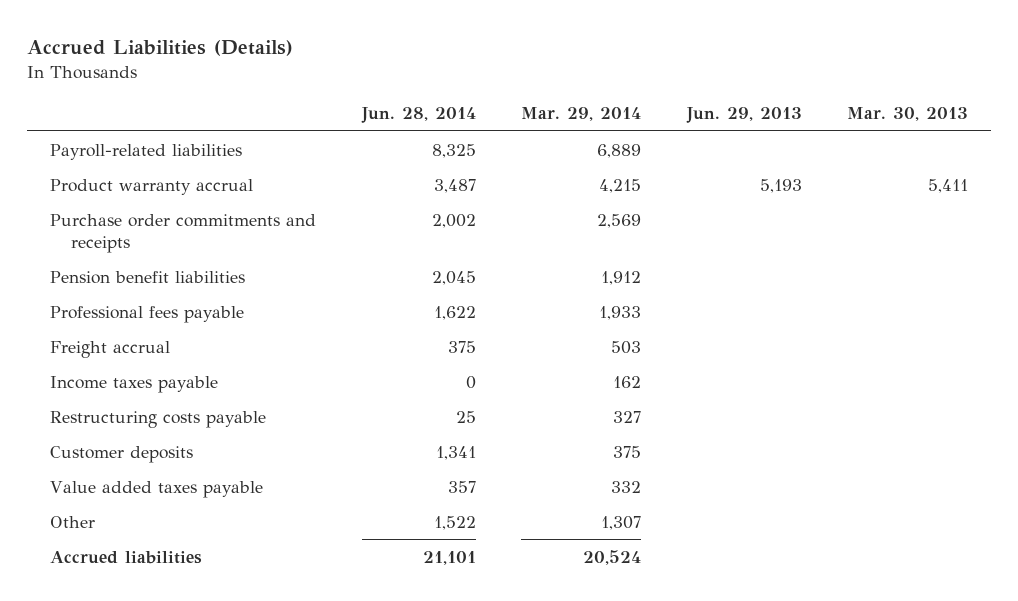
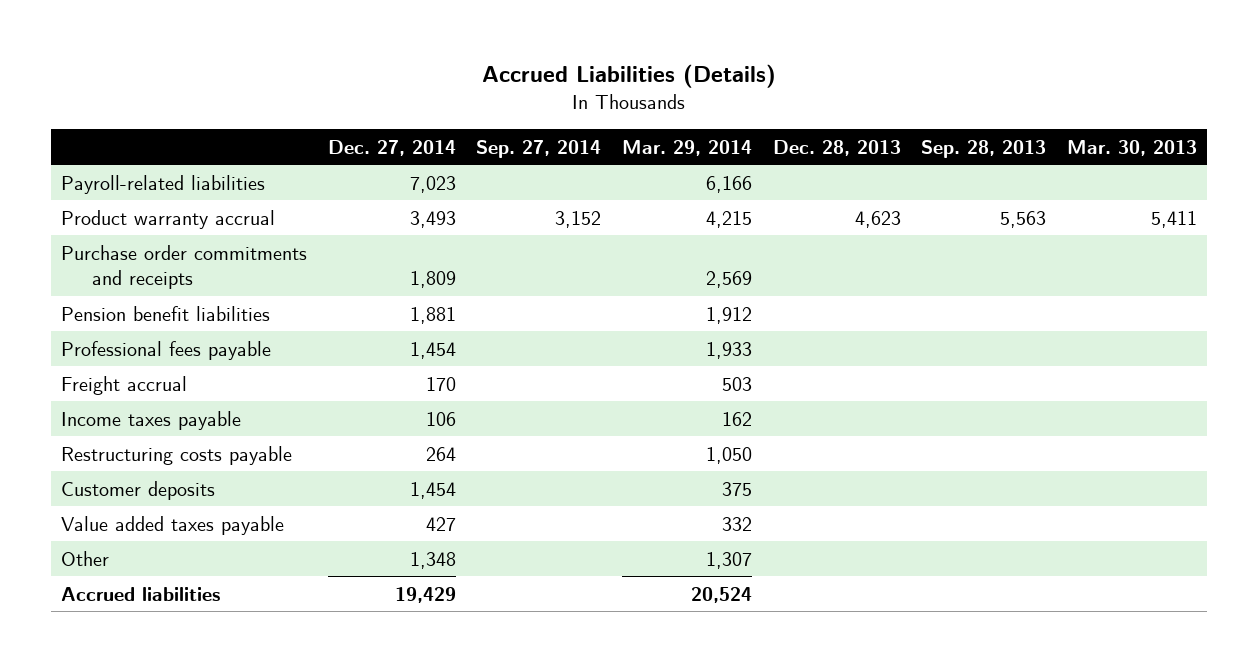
[360,107,476,124] Jun. 28, 2014 -> none
[685,107,802,124] Jun. 29, 2013 -> none
none -> [327,139,456,156] Dec. 27, 2014
none -> [476,139,602,158] Sep. 27, 2014
none -> [772,139,901,156] Dec. 28, 2013
none -> [921,139,1047,158] Sep. 28, 2013
[597,143,642,158] 6,889 -> [706,175,753,193] 6,166
[613,410,642,423] 327 -> [706,446,753,464] 1,050

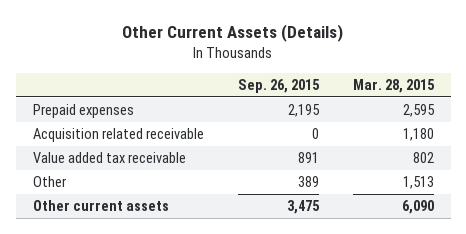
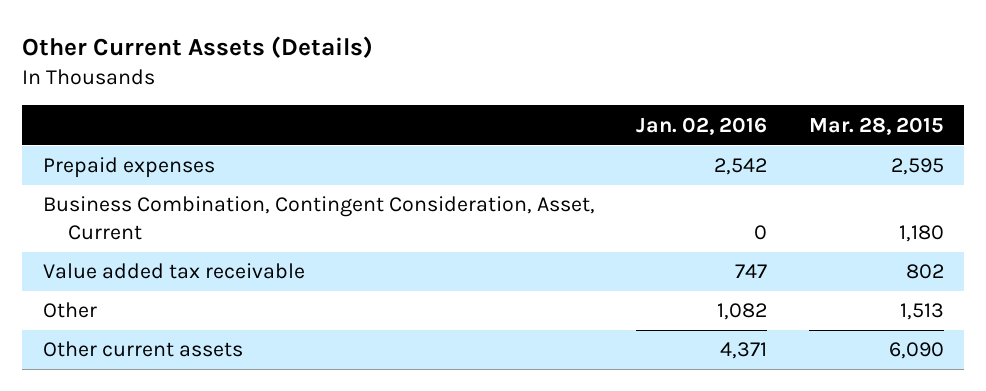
[237,79,320,94] Sep. 26, 2015 -> none
none -> [636,116,768,135] Jan. 02, 2016
[32,128,204,143] Acquisition related receivable -> [42,196,595,240] Business Combination, Contingent Consideration, Asset, Current

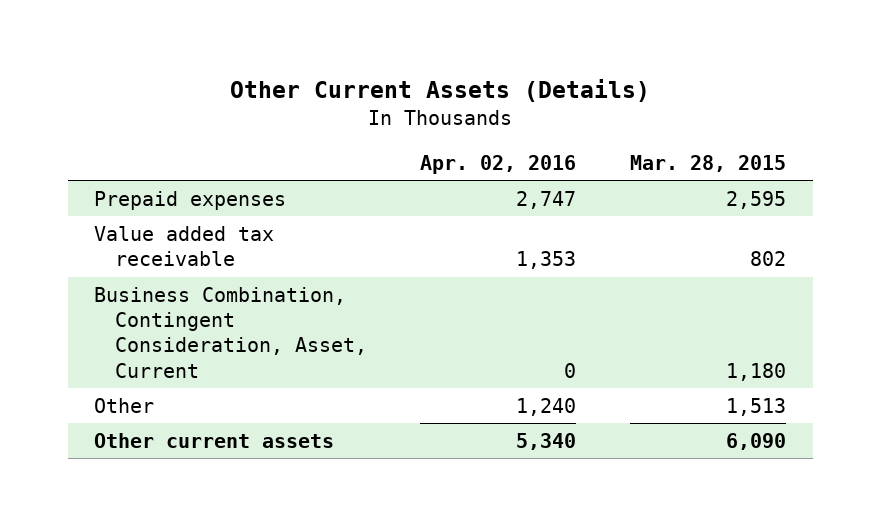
[636,116,768,135] Jan. 02, 2016 -> none
none -> [420,154,577,174] Apr. 02, 2016
[42,196,595,240] Business Combination, Contingent Consideration, Asset, Current -> [94,286,367,378] Business Combination, Contingent Consideration, Asset, Current

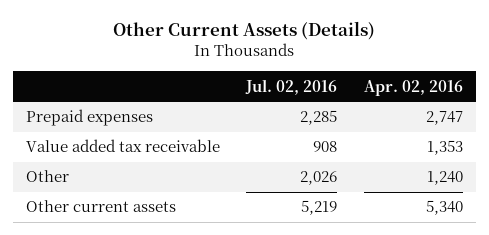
[630,154,787,172] Mar. 28, 2015 -> none
none -> [245,78,338,95] Jul. 02, 2016
[94,286,367,378] Business Combination, Contingent Consideration, Asset, Current -> none

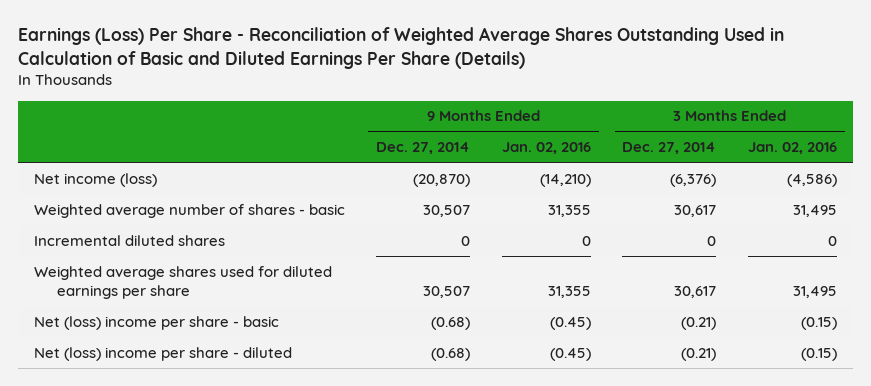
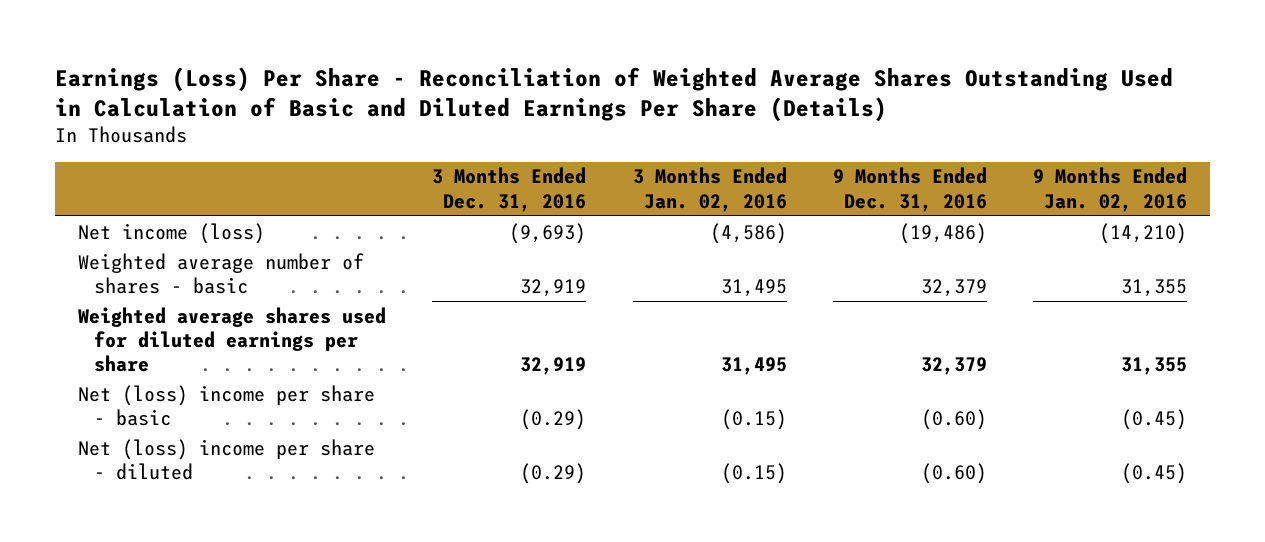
[376,142,471,155] Dec. 27, 2014 -> none
[622,142,717,155] Dec. 27, 2014 -> none
none -> [432,167,587,212] 3 Months Ended Dec. 31, 2016
none -> [832,167,987,212] 9 Months Ended Dec. 31, 2016
[33,234,225,246] Incremental diluted shares -> none

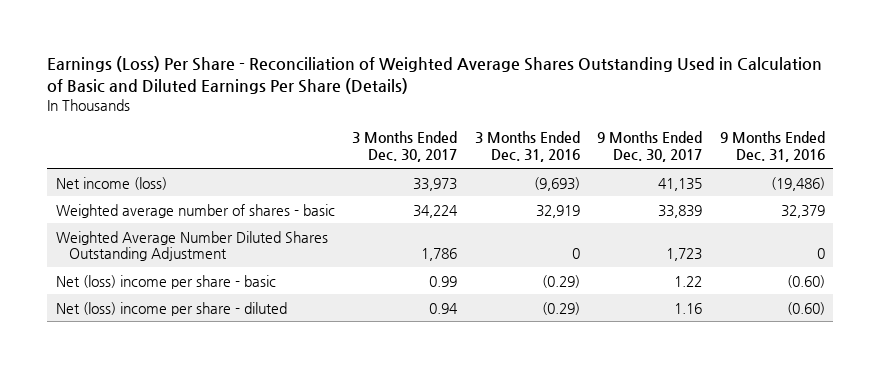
[632,167,787,212] 3 Months Ended Jan. 02, 2016 -> none
[1032,167,1187,212] 9 Months Ended Jan. 02, 2016 -> none
none -> [352,131,458,163] 3 Months Ended Dec. 30, 2017
none -> [597,131,703,163] 9 Months Ended Dec. 30, 2017
[78,306,387,373] Weighted average shares used for diluted earnings per share -> none
none -> [55,230,328,262] Weighted Average Number Diluted Shares Outstanding Adjustment

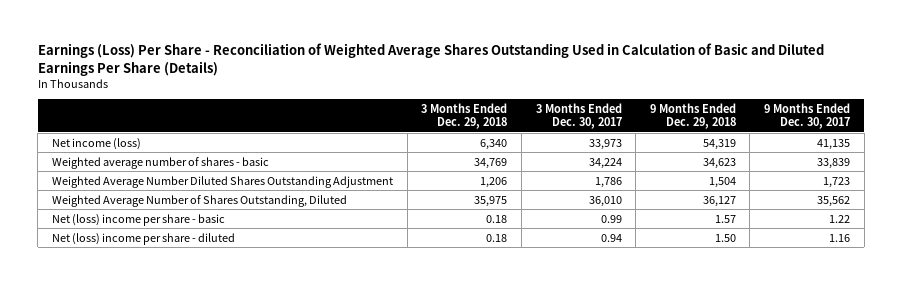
[474,131,580,163] 3 Months Ended Dec. 31, 2016 -> none
[719,131,825,163] 9 Months Ended Dec. 31, 2016 -> none
none -> [421,103,508,130] 3 Months Ended Dec. 29, 2018
none -> [649,103,736,130] 9 Months Ended Dec. 29, 2018
none -> [52,194,348,207] Weighted Average Number of Shares Outstanding, Diluted

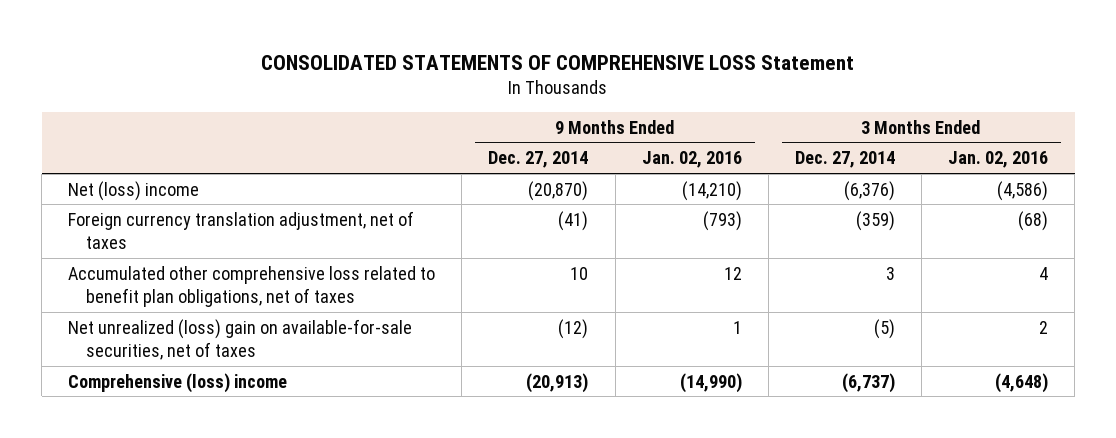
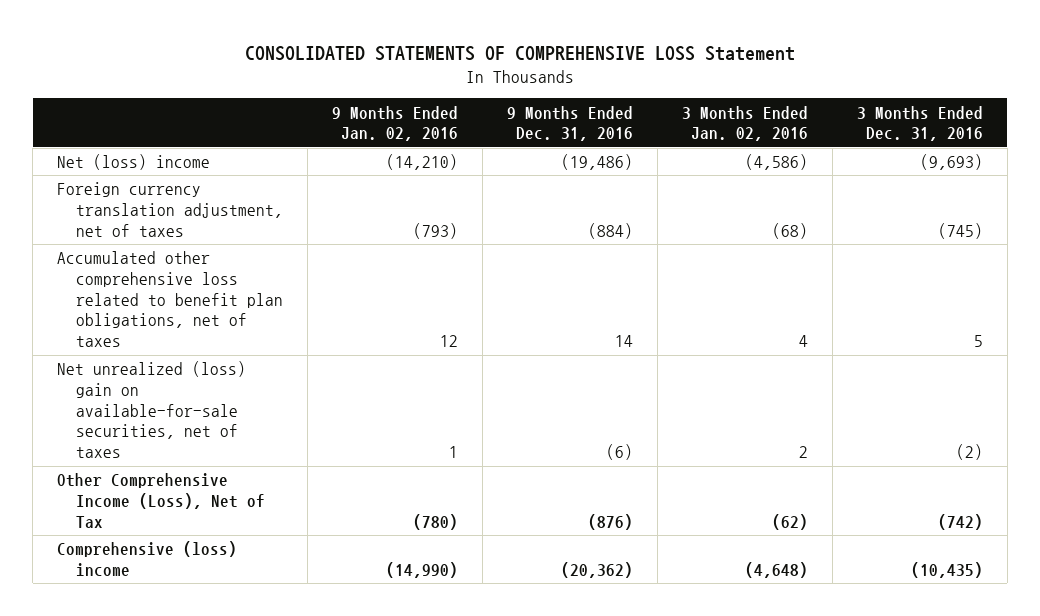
[488,151,589,169] Dec. 27, 2014 -> none
[794,151,895,169] Dec. 27, 2014 -> none
none -> [506,105,633,142] 9 Months Ended Dec. 31, 2016
none -> [856,105,983,142] 3 Months Ended Dec. 31, 2016
none -> [57,473,265,528] Other Comprehensive Income (Loss), Net of Tax

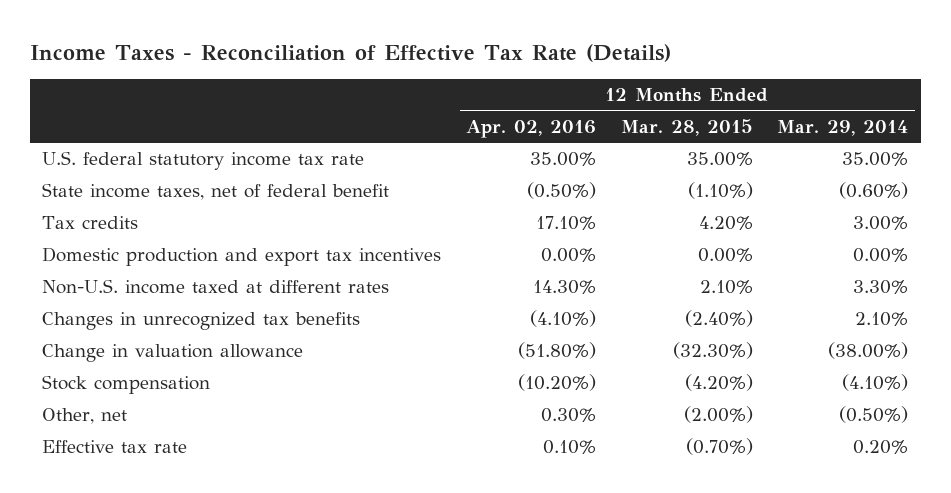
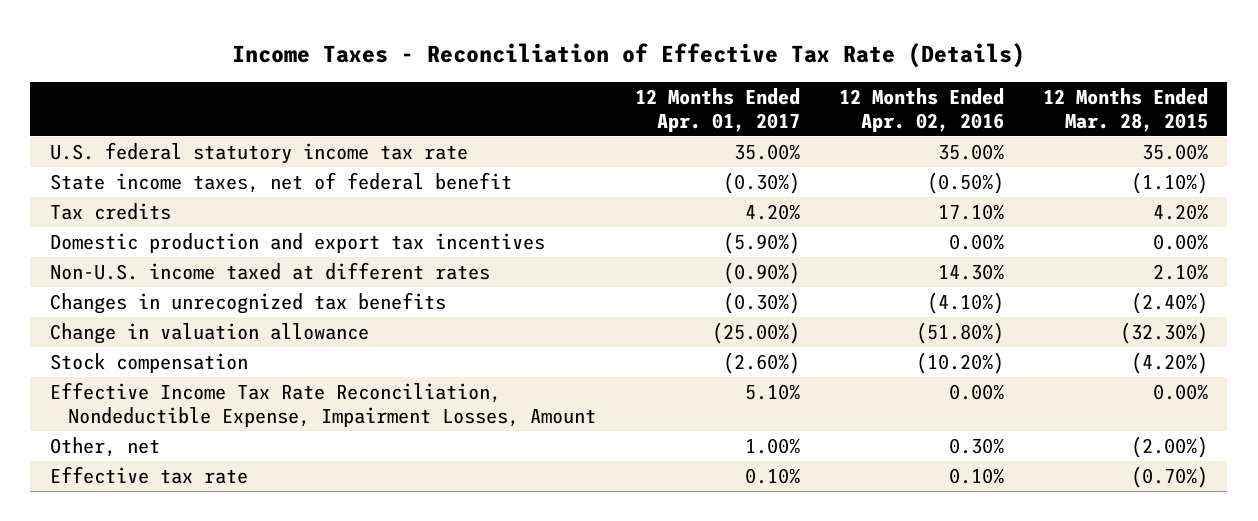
[777,119,909,136] Mar. 29, 2014 -> none
none -> [635,88,801,132] 12 Months Ended Apr. 01, 2017
none -> [49,382,597,427] Effective Income Tax Rate Reconciliation, Nondeductible Expense, Impairment Losses, Amount

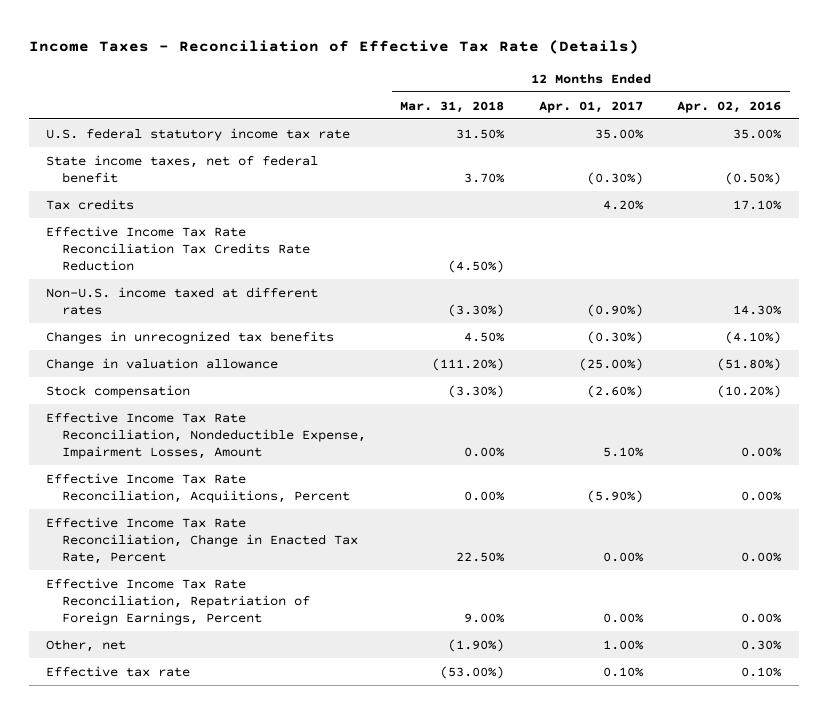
[1042,88,1208,132] 12 Months Ended Mar. 28, 2015 -> none
none -> [400,100,505,113] Mar. 31, 2018
[49,233,545,254] Domestic production and export tax incentives -> none
none -> [46,225,311,271] Effective Income Tax Rate Reconciliation Tax Credits Rate Reduction
none -> [46,472,351,503] Effective Income Tax Rate Reconciliation, Acquiitions, Percent
none -> [46,516,359,564] Effective Income Tax Rate Reconciliation, Change in Enacted Tax Rate, Percent
none -> [46,577,311,625] Effective Income Tax Rate Reconciliation, Repatriation of Foreign Earnings, Percent

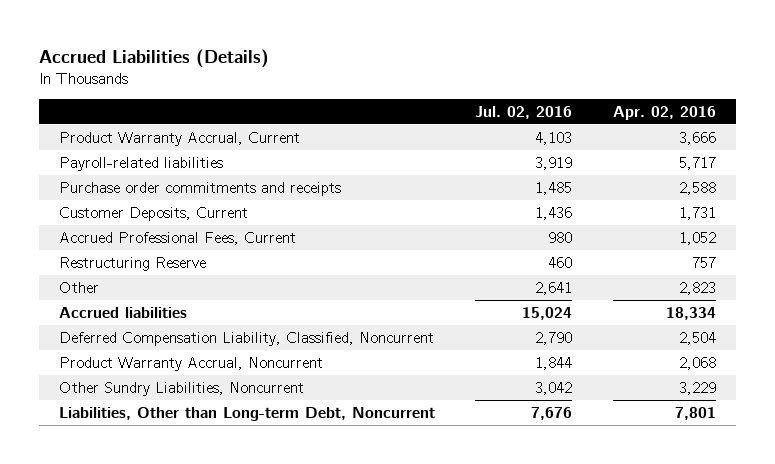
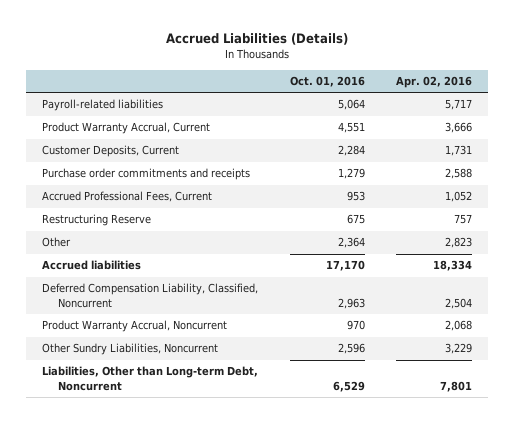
[475,105,573,119] Jul. 02, 2016 -> none
none -> [289,76,365,88] Oct. 01, 2016
[58,131,300,146] Product Warranty Accrual, Current -> [41,122,210,135] Product Warranty Accrual, Current
[58,181,341,196] Purchase order commitments and receipts -> [41,168,250,181] Purchase order commitments and receipts

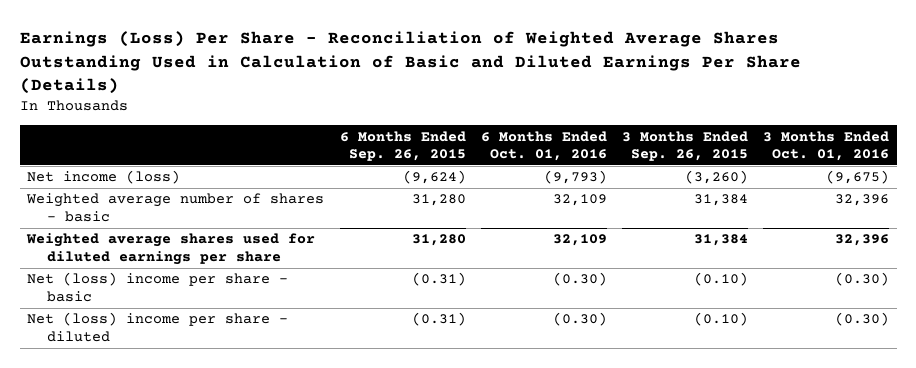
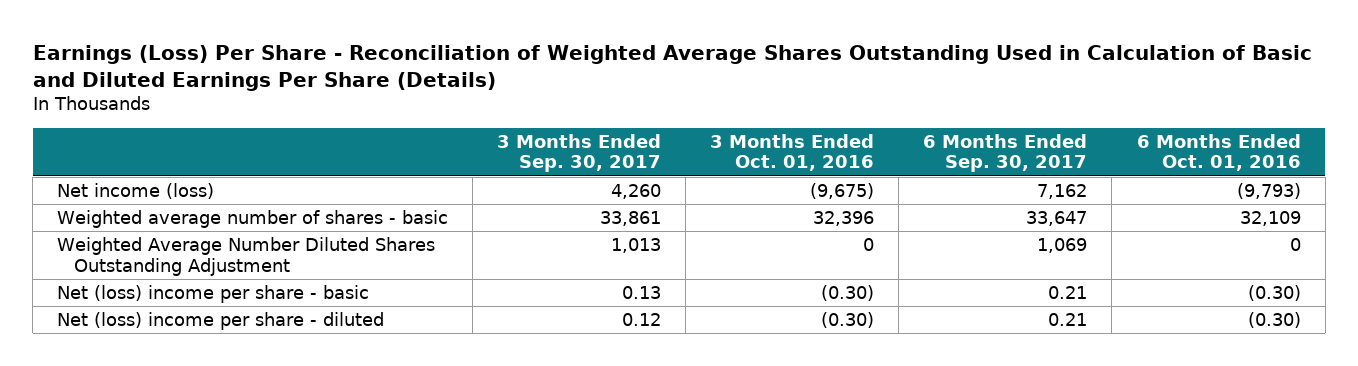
[339,130,466,162] 6 Months Ended Sep. 26, 2015 -> none
[621,130,748,162] 3 Months Ended Sep. 26, 2015 -> none
none -> [497,133,662,173] 3 Months Ended Sep. 30, 2017
none -> [923,133,1088,173] 6 Months Ended Sep. 30, 2017
[26,233,316,266] Weighted average shares used for diluted earnings per share -> none
none -> [57,236,436,276] Weighted Average Number Diluted Shares Outstanding Adjustment

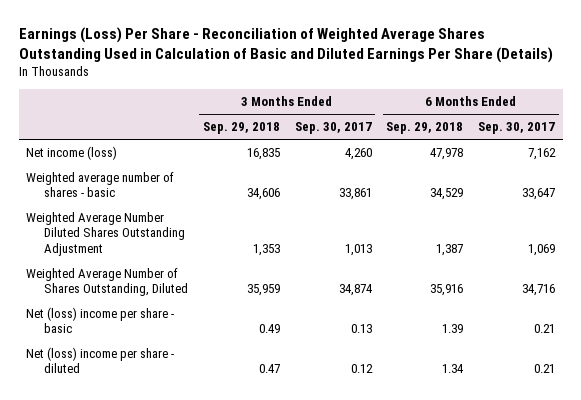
[710,133,875,172] 3 Months Ended Oct. 01, 2016 -> none
[1136,133,1301,172] 6 Months Ended Oct. 01, 2016 -> none
none -> [202,122,280,135] Sep. 29, 2018
none -> [386,122,464,135] Sep. 29, 2018
none -> [26,268,189,297] Weighted Average Number of Shares Outstanding, Diluted

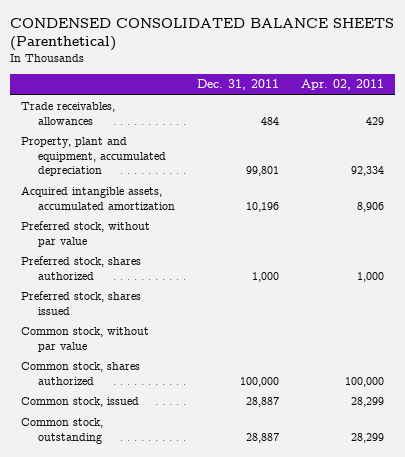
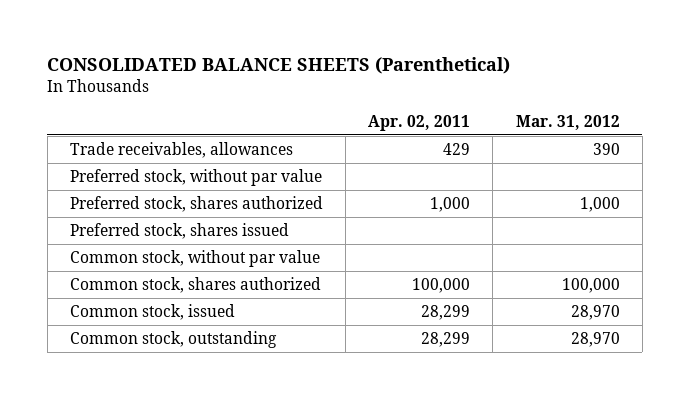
[9,17,394,52] CONDENSED CONSOLIDATED BALANCE SHEETS (Parenthetical) -> [47,57,511,75] CONSOLIDATED BALANCE SHEETS (Parenthetical)
[197,79,280,91] Dec. 31, 2011 -> none
none -> [515,114,620,130] Mar. 31, 2012
[20,137,167,177] Property, plant and equipment, accumulated depreciation -> none
[20,186,176,210] Acquired intangible assets, accumulated amortization -> none

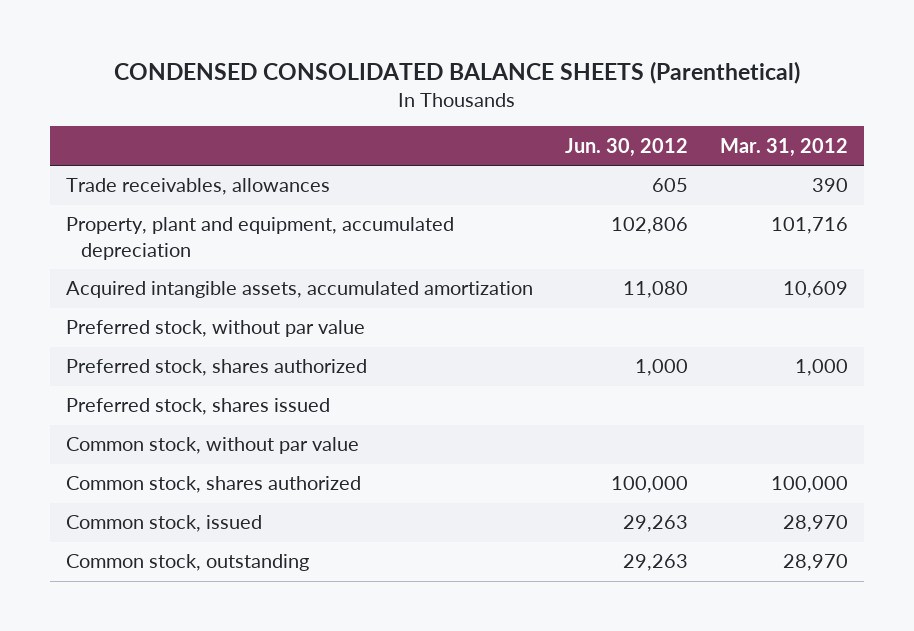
[47,57,511,75] CONSOLIDATED BALANCE SHEETS (Parenthetical) -> [113,61,800,85] CONDENSED CONSOLIDATED BALANCE SHEETS (Parenthetical)
[368,114,471,131] Apr. 02, 2011 -> none
none -> [564,137,688,157] Jun. 30, 2012
none -> [66,217,455,260] Property, plant and equipment, accumulated depreciation
none -> [66,281,534,299] Acquired intangible assets, accumulated amortization

